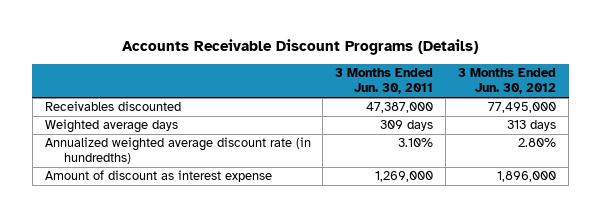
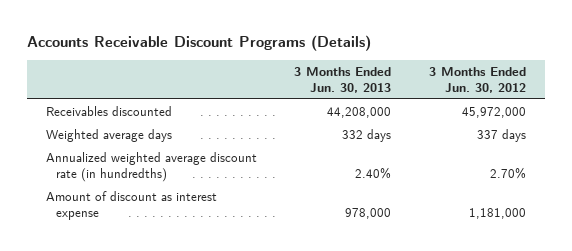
[335,68,434,95] 3 Months Ended Jun. 30, 2011 -> none
none -> [294,67,392,93] 3 Months Ended Jun. 30, 2013
[488,102,557,114] 77,495,000 -> [462,107,527,119] 45,972,000
[507,120,557,132] 313 days -> [477,129,527,143] 337 days
[518,138,557,148] 2.80% -> [490,166,527,179] 2.70%
[497,171,557,183] 1,896,000 -> [469,207,527,219] 1,181,000

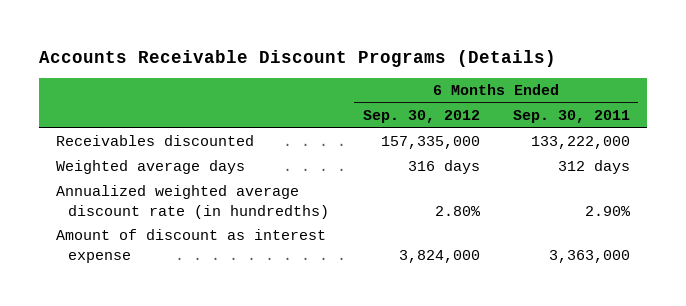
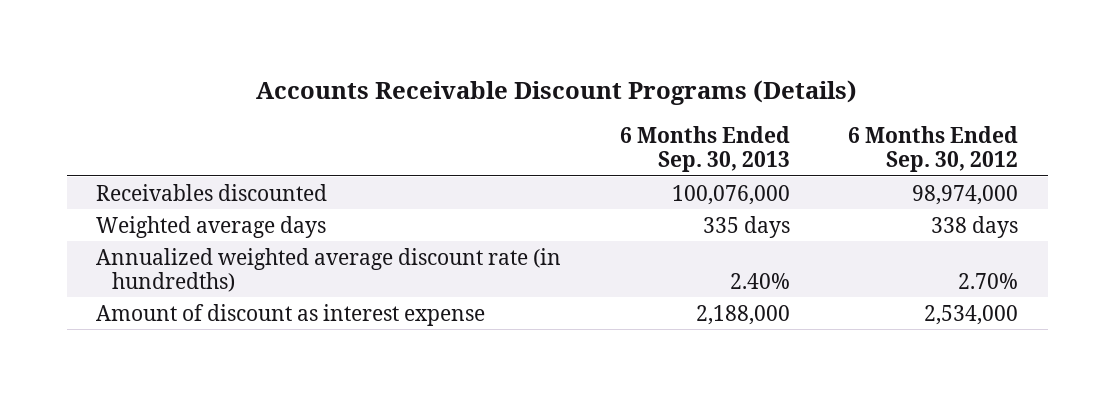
[513,110,631,124] Sep. 30, 2011 -> none
none -> [619,126,790,173] 6 Months Ended Sep. 30, 2013
[380,136,480,150] 157,335,000 -> [912,184,1019,205] 98,974,000
[407,160,480,175] 316 days -> [931,215,1019,238] 338 days
[434,205,481,216] 2.80% -> [958,272,1019,289] 2.70%
[398,249,480,263] 3,824,000 -> [924,304,1019,325] 2,534,000

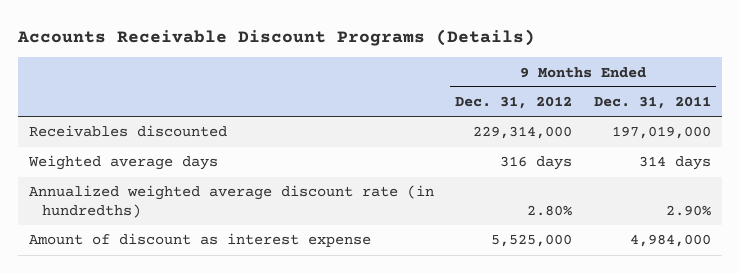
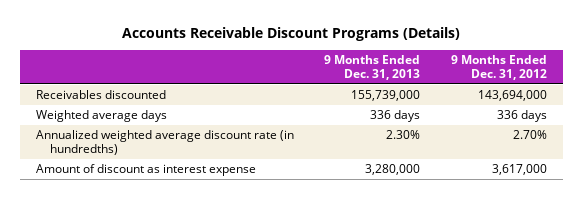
[593,96,711,110] Dec. 31, 2011 -> none
none -> [324,55,421,80] 9 Months Ended Dec. 31, 2013
[473,126,573,140] 229,314,000 -> [478,90,548,102] 143,694,000
[500,156,573,171] 316 days -> [497,110,548,123] 336 days
[527,205,573,217] 2.80% -> [513,130,548,140] 2.70%
[491,234,573,248] 5,525,000 -> [492,164,548,176] 3,617,000

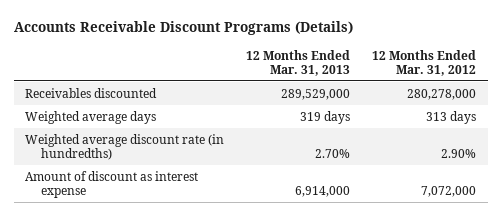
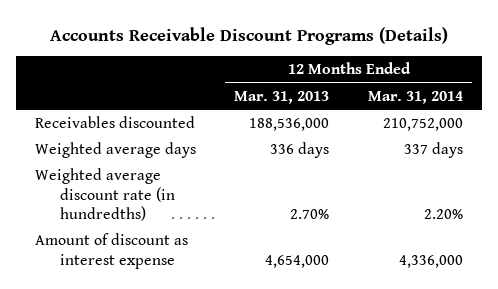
[372,49,477,76] 12 Months Ended Mar. 31, 2012 -> none
none -> [367,90,463,104] Mar. 31, 2014
[281,88,351,100] 289,529,000 -> [249,118,330,132] 188,536,000
[300,110,351,124] 319 days -> [270,142,330,159] 336 days
[295,185,351,197] 6,914,000 -> [265,254,330,268] 4,654,000

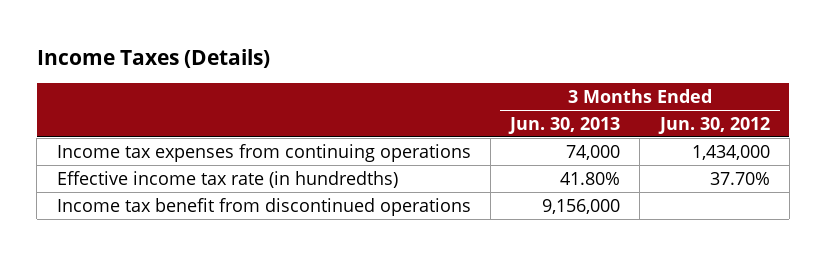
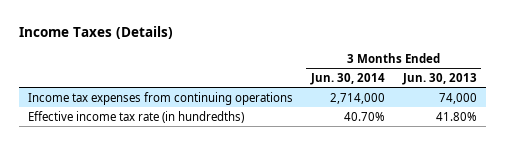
[657,117,770,135] Jun. 30, 2012 -> none
none -> [309,72,385,85] Jun. 30, 2014
[56,197,471,216] Income tax benefit from discontinued operations -> none

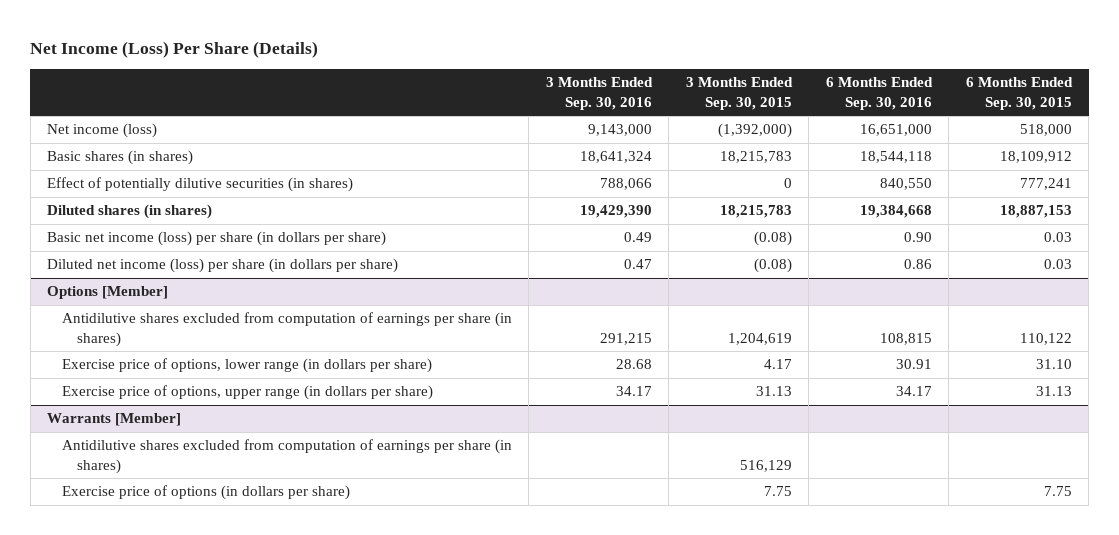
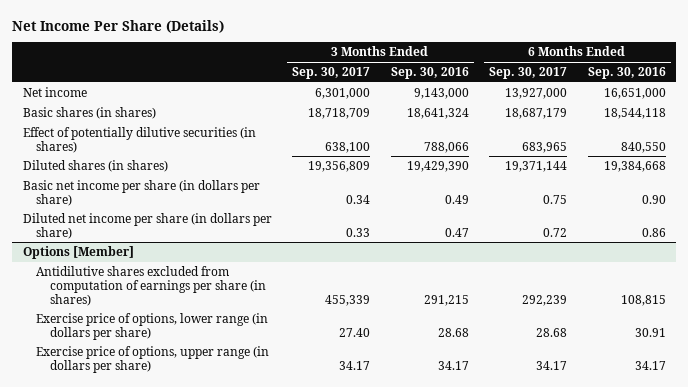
[30,40,319,58] Net Income (Loss) Per Share (Details) -> [12,19,225,33] Net Income Per Share (Details)
[685,77,793,110] 3 Months Ended Sep. 30, 2015 -> none
[965,77,1073,110] 6 Months Ended Sep. 30, 2015 -> none
none -> [292,67,371,80] Sep. 30, 2017
none -> [489,67,568,80] Sep. 30, 2017
[47,123,158,139] Net income (loss) -> [22,87,87,98] Net income
[47,231,387,247] Basic net income (loss) per share (in dollars per share) -> [22,180,260,206] Basic net income per share (in dollars per share)
[47,258,399,274] Diluted net income (loss) per share (in dollars per share) -> [22,213,272,239] Diluted net income per share (in dollars per share)
[47,413,182,427] Warrants [Member] -> none
[61,439,512,474] Antidilutive shares excluded from computation of earnings per share (in shares) -> none
[61,485,350,501] Exercise price of options (in dollars per share) -> none

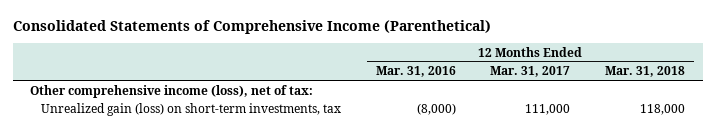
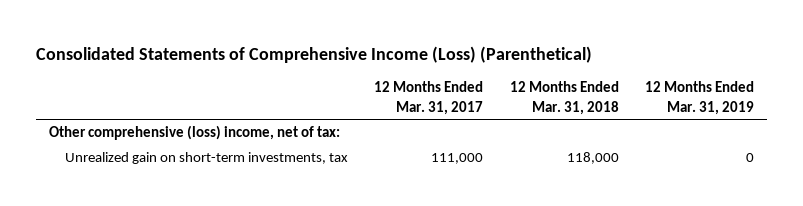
[12,20,491,35] Consolidated Statements of Comprehensive Income (Parenthetical) -> [36,45,593,63] Consolidated Statements of Comprehensive Income (Loss) (Parenthetical)
[375,66,456,78] Mar. 31, 2016 -> none
none -> [644,81,754,115] 12 Months Ended Mar. 31, 2019
[29,84,313,98] Other comprehensive income (loss), net of tax: -> [49,125,341,141] Other comprehensive (loss) income, net of tax:
[40,102,341,116] Unrealized gain (loss) on short-term investments, tax -> [65,152,349,165] Unrealized gain on short-term investments, tax

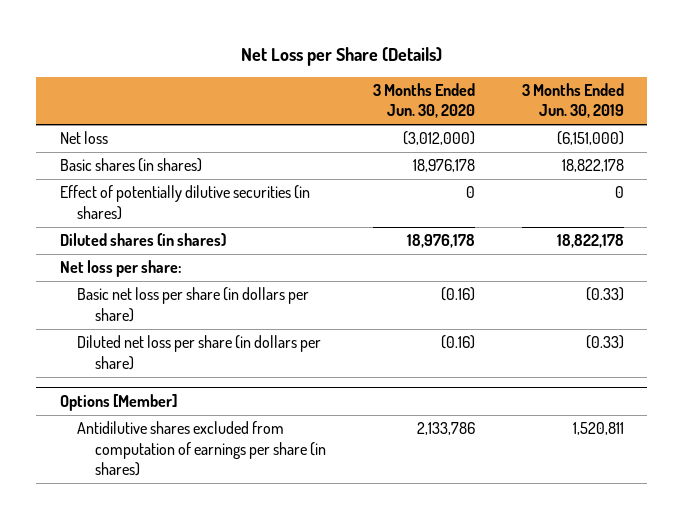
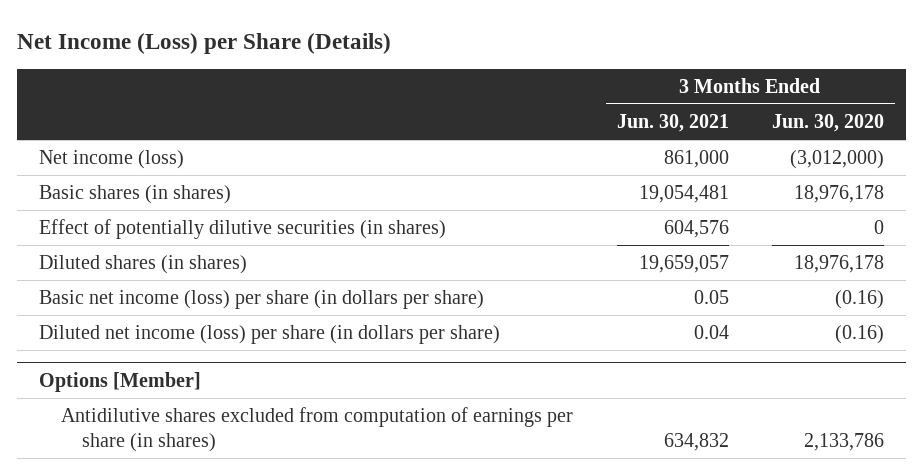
[240,46,442,66] Net Loss per Share (Details) -> [17,32,392,54] Net Income (Loss) per Share (Details)
[521,83,624,119] 3 Months Ended Jun. 30, 2019 -> none
none -> [616,114,729,133] Jun. 30, 2021
[59,131,108,145] Net loss -> [39,150,185,170] Net income (loss)
[59,260,182,278] Net loss per share: -> none
[77,287,310,322] Basic net loss per share (in dollars per share) -> [39,290,485,310] Basic net income (loss) per share (in dollars per share)
[77,335,322,370] Diluted net loss per share (in dollars per share) -> [39,325,501,345] Diluted net income (loss) per share (in dollars per share)

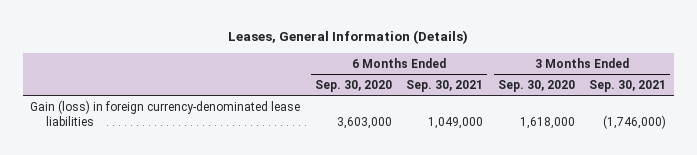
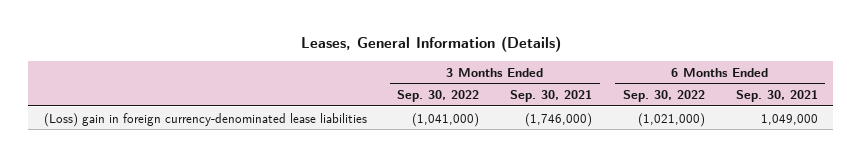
[314,80,392,93] Sep. 30, 2020 -> none
[497,80,575,93] Sep. 30, 2020 -> none
none -> [397,90,480,103] Sep. 30, 2022
none -> [622,90,705,103] Sep. 30, 2022
[30,99,301,126] Gain (loss) in foreign currency-denominated lease liabilities -> [43,112,367,127] (Loss) gain in foreign currency-denominated lease liabilities

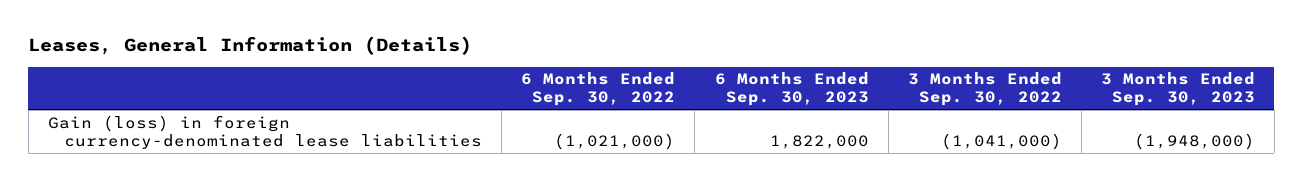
[510,90,593,103] Sep. 30, 2021 -> none
[735,90,818,103] Sep. 30, 2021 -> none
none -> [714,72,869,107] 6 Months Ended Sep. 30, 2023
none -> [1100,72,1255,107] 3 Months Ended Sep. 30, 2023
[43,112,367,127] (Loss) gain in foreign currency-denominated lease liabilities -> [47,114,483,149] Gain (loss) in foreign currency-denominated lease liabilities

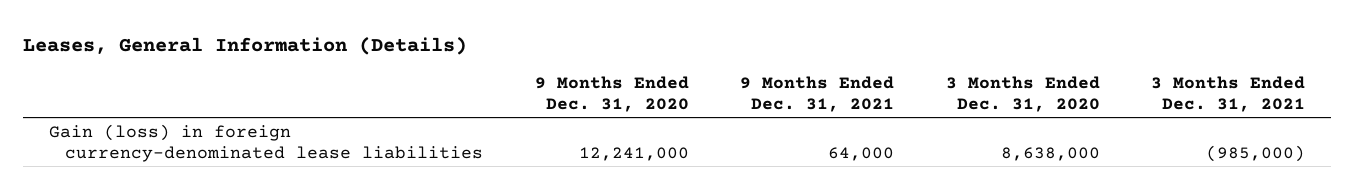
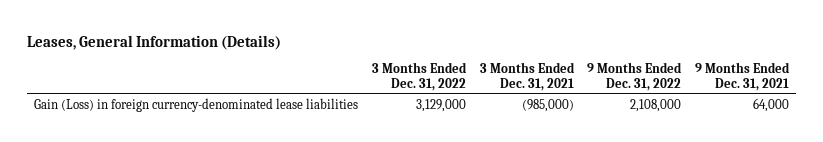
[534,75,689,112] 9 Months Ended Dec. 31, 2020 -> none
[945,75,1100,112] 3 Months Ended Dec. 31, 2020 -> none
none -> [371,62,467,92] 3 Months Ended Dec. 31, 2022
none -> [587,62,683,92] 9 Months Ended Dec. 31, 2022
[48,123,484,162] Gain (loss) in foreign currency-denominated lease liabilities -> [34,98,359,113] Gain (Loss) in foreign currency-denominated lease liabilities

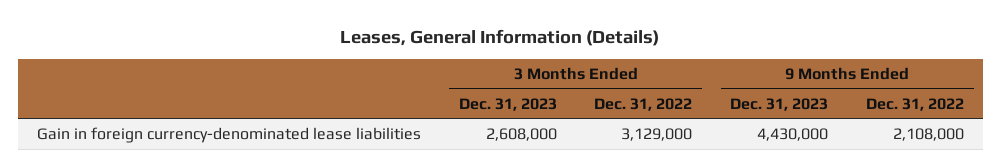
[479,62,575,92] 3 Months Ended Dec. 31, 2021 -> none
[695,62,791,92] 9 Months Ended Dec. 31, 2021 -> none
none -> [458,97,557,111] Dec. 31, 2023
none -> [730,97,829,111] Dec. 31, 2023
[34,98,359,113] Gain (Loss) in foreign currency-denominated lease liabilities -> [36,127,421,144] Gain in foreign currency-denominated lease liabilities

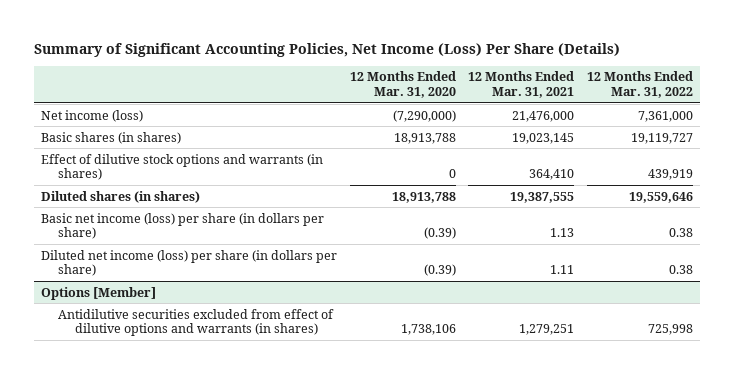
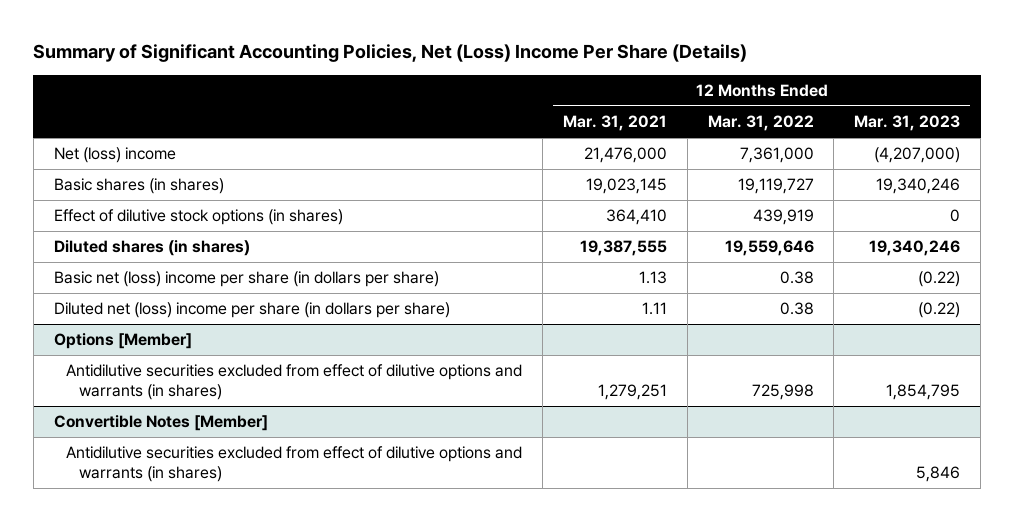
[34,42,621,57] Summary of Significant Accounting Policies, Net Income (Loss) Per Share (Details) -> [33,44,748,63] Summary of Significant Accounting Policies, Net (Loss) Income Per Share (Details)
[349,71,456,99] 12 Months Ended Mar. 31, 2020 -> none
none -> [854,115,961,132] Mar. 31, 2023
[40,109,143,122] Net income (loss) -> [53,147,176,164] Net (loss) income
[40,153,323,181] Effect of dilutive stock options and warrants (in shares) -> [53,209,343,226] Effect of dilutive stock options (in shares)
[40,212,324,240] Basic net income (loss) per share (in dollars per share) -> [53,271,439,288] Basic net (loss) income per share (in dollars per share)
[40,249,337,277] Diluted net income (loss) per share (in dollars per share) -> [53,302,450,319] Diluted net (loss) income per share (in dollars per share)
none -> [53,415,268,432] Convertible Notes [Member]
none -> [66,446,523,482] Antidilutive securities excluded from effect of dilutive options and warrants (in shares)

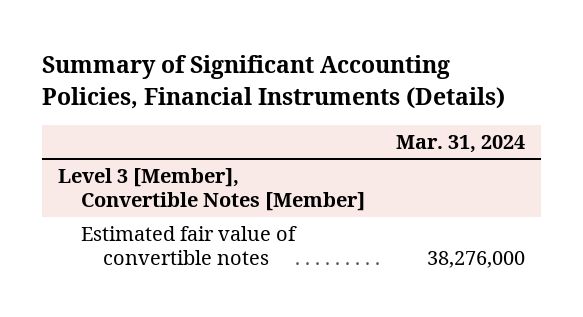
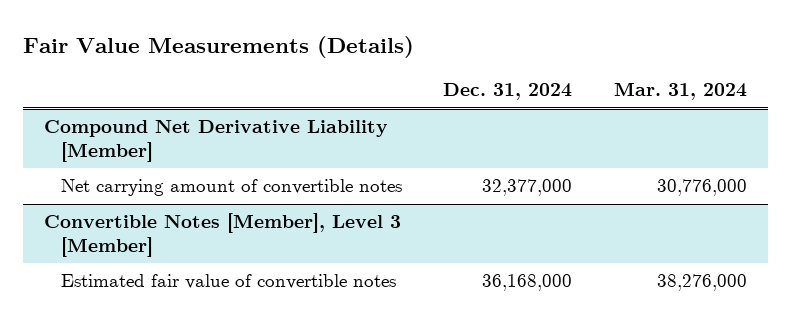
[42,55,506,109] Summary of Significant Accounting Policies, Financial Instruments (Details) -> [22,35,414,58] Fair Value Measurements (Details)
none -> [443,83,573,101] Dec. 31, 2024
none -> [43,120,388,162] Compound Net Derivative Liability [Member]
none -> [60,179,402,197] Net carrying amount of convertible notes
[58,168,365,212] Level 3 [Member], Convertible Notes [Member] -> [43,213,401,257] Convertible Notes [Member], Level 3 [Member]

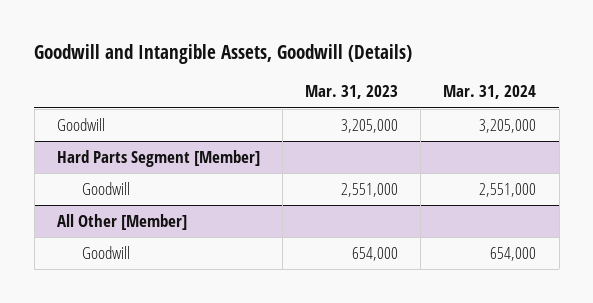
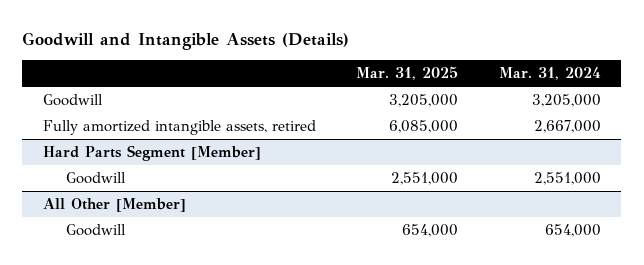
[34,44,413,65] Goodwill and Intangible Assets, Goodwill (Details) -> [22,32,350,51] Goodwill and Intangible Assets (Details)
[305,85,399,100] Mar. 31, 2023 -> none
none -> [356,66,459,81] Mar. 31, 2025
none -> [42,120,316,136] Fully amortized intangible assets, retired

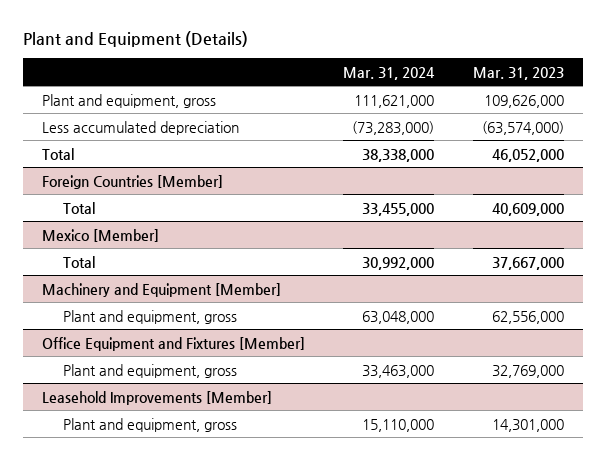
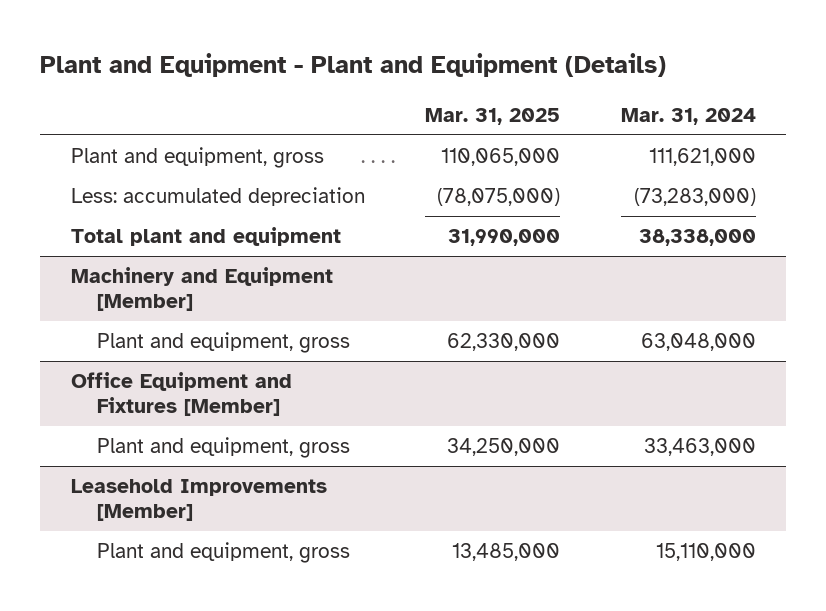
[22,31,248,48] Plant and Equipment (Details) -> [40,53,667,78] Plant and Equipment - Plant and Equipment (Details)
[472,66,564,80] Mar. 31, 2023 -> none
none -> [425,107,561,125] Mar. 31, 2025
[42,174,224,189] Foreign Countries [Member] -> none
[63,201,96,214] Total -> none
[42,228,160,242] Mexico [Member] -> none
[63,255,96,268] Total -> none
[42,120,240,135] Less accumulated depreciation -> [70,187,365,207] Less: accumulated depreciation
[42,147,75,160] Total -> [70,227,341,247] Total plant and equipment

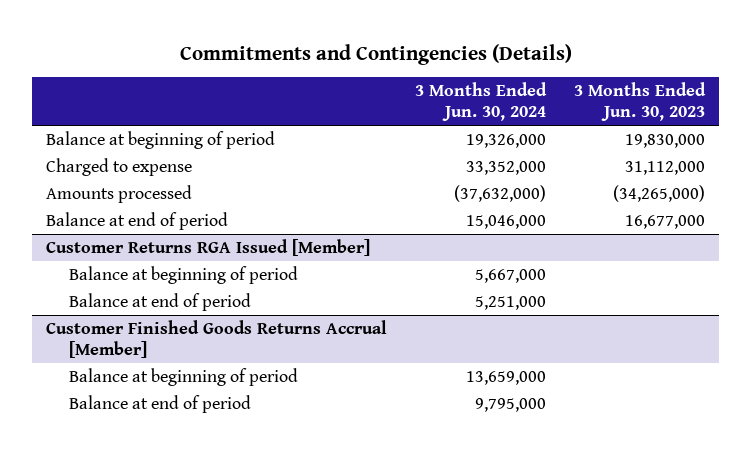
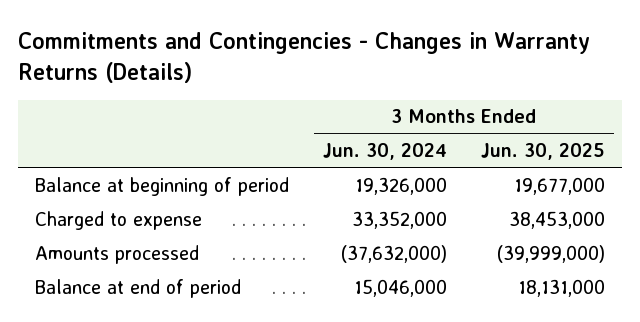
[179,43,572,65] Commitments and Contingencies (Details) -> [17,31,590,83] Commitments and Contingencies - Changes in Warranty Returns (Details)
[574,82,707,122] 3 Months Ended Jun. 30, 2023 -> none
none -> [481,143,606,161] Jun. 30, 2025
[46,238,371,256] Customer Returns RGA Issued [Member] -> none
[69,265,299,284] Balance at beginning of period -> none
[69,292,252,311] Balance at end of period -> none
[46,319,388,359] Customer Finished Goods Returns Accrual [Member] -> none
[69,367,299,386] Balance at beginning of period -> none
[69,394,252,413] Balance at end of period -> none

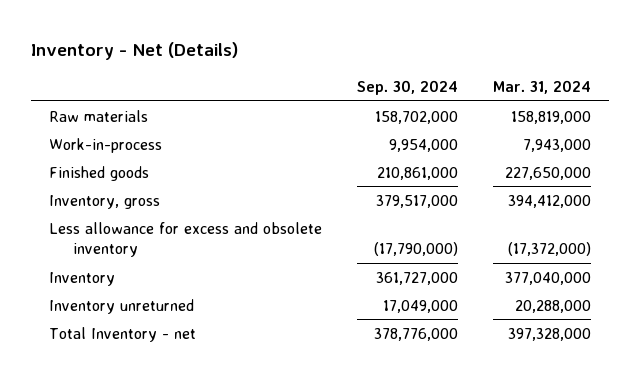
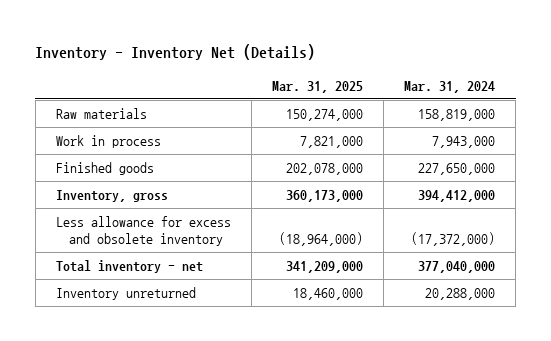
[30,41,238,60] Inventory - Net (Details) -> [35,44,316,61] Inventory - Inventory Net (Details)
[357,79,459,95] Sep. 30, 2024 -> none
none -> [272,80,364,93] Mar. 31, 2025
[48,137,162,153] Work-in-process -> [55,135,161,149] Work in process
[48,271,115,286] Inventory -> [55,260,203,274] Total inventory - net
[48,326,196,342] Total Inventory - net -> none

